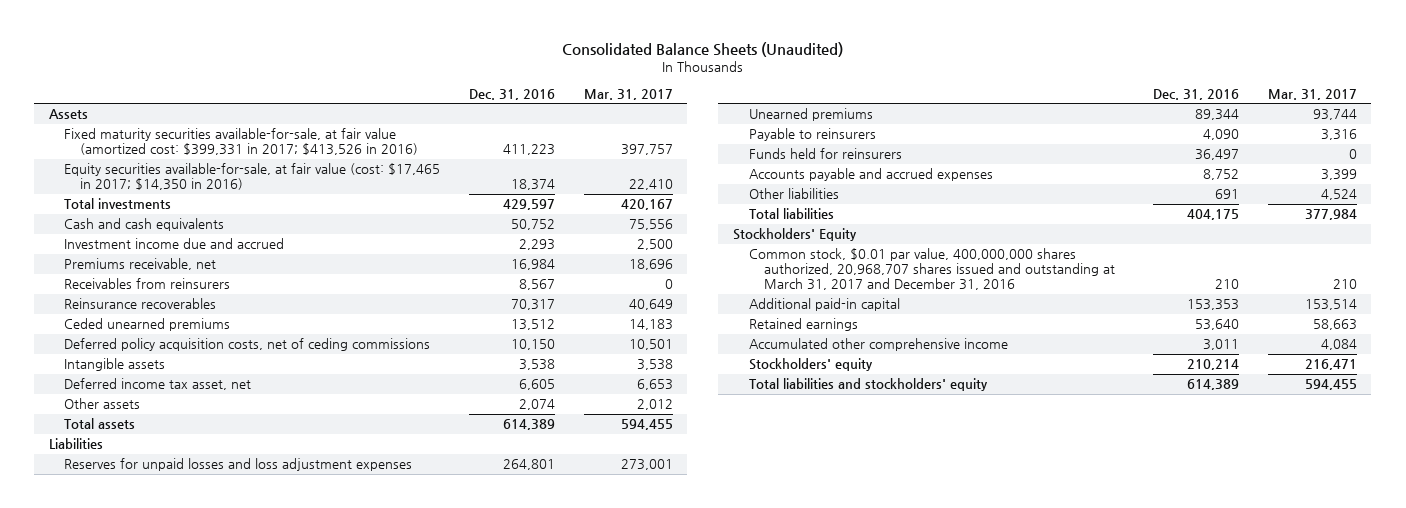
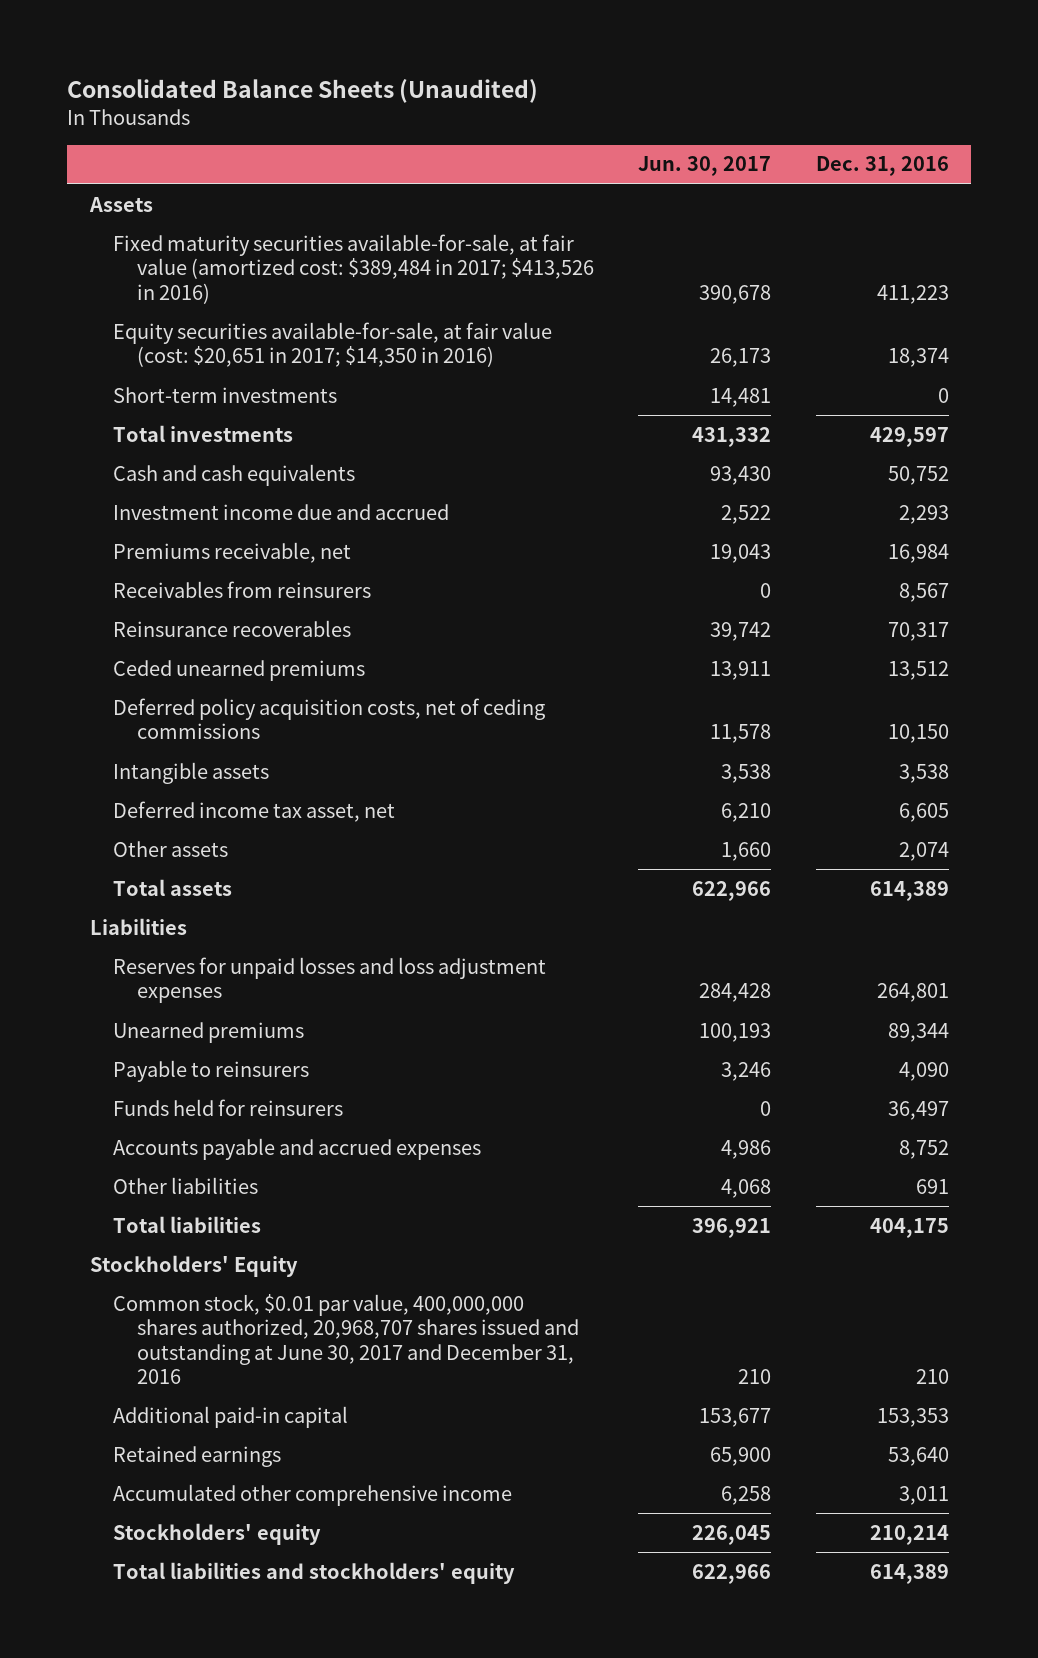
[583,88,673,100] Mar. 31, 2017 -> none
none -> [638,156,772,177] Jun. 30, 2017
[64,128,419,156] Fixed maturity securities available-for-sale, at fair value (amortized cost: $399,331 in 2017; $413,526 in 2016) -> [113,233,594,304] Fixed maturity securities available-for-sale, at fair value (amortized cost: $389,484 in 2017; $413,526 in 2016)
[64,163,441,191] Equity securities available-for-sale, at fair value (cost: $17,465 in 2017; $14,350 in 2016) -> [113,321,553,368] Equity securities available-for-sale, at fair value (cost: $20,651 in 2017; $14,350 in 2016)
none -> [113,386,338,403] Short-term investments
[748,248,1116,291] Common stock, $0.01 par value, 400,000,000 shares authorized, 20,968,707 shares issued and outstanding at March 31, 2017 and December 31, 2016 -> [113,1293,579,1385] Common stock, $0.01 par value, 400,000,000 shares authorized, 20,968,707 shares issued and outstanding at June 30, 2017 and December 31, 2016

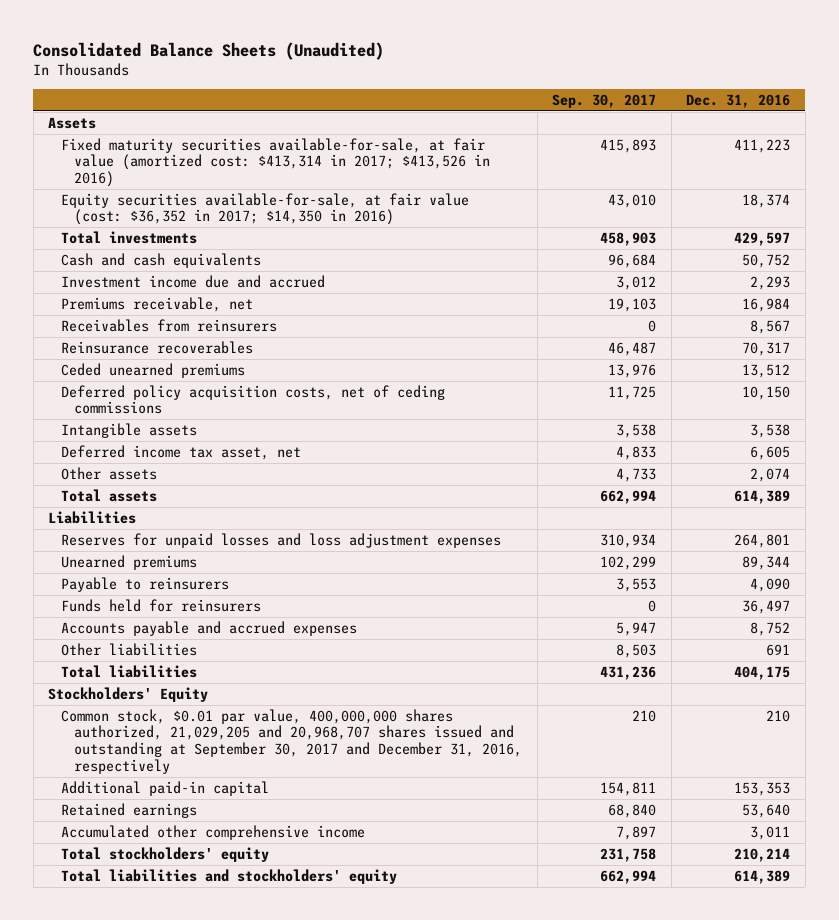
[638,156,772,177] Jun. 30, 2017 -> none
none -> [552,94,657,109] Sep. 30, 2017
[113,386,338,403] Short-term investments -> none
[113,233,594,304] Fixed maturity securities available-for-sale, at fair value (amortized cost: $389,484 in 2017; $413,526 in 2016) -> [61,137,491,188] Fixed maturity securities available-for-sale, at fair value (amortized cost: $413,314 in 2017; $413,526 in 2016)
[113,321,553,368] Equity securities available-for-sale, at fair value (cost: $20,651 in 2017; $14,350 in 2016) -> [61,192,470,226] Equity securities available-for-sale, at fair value (cost: $36,352 in 2017; $14,350 in 2016)
[113,1293,579,1385] Common stock, $0.01 par value, 400,000,000 shares authorized, 20,968,707 shares issued and outstanding at June 30, 2017 and December 31, 2016 -> [61,708,523,774] Common stock, $0.01 par value, 400,000,000 shares authorized, 21,029,205 and 20,968,707 shares issued and outstanding at September 30, 2017 and December 31, 2016, respectively
[113,1522,322,1545] Stockholders' equity -> [61,846,270,862] Total stockholders' equity

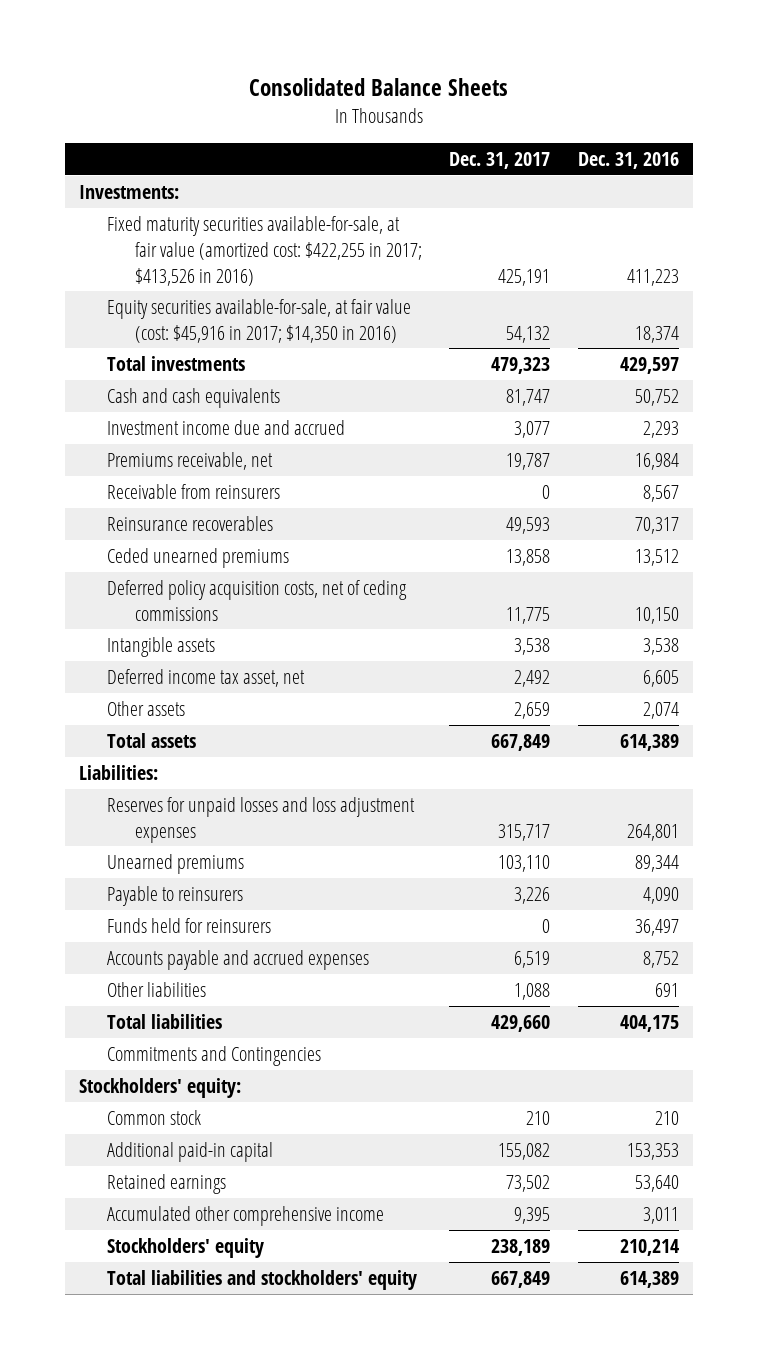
[33,41,385,60] Consolidated Balance Sheets (Unaudited) -> [248,78,508,97] Consolidated Balance Sheets
[552,94,657,109] Sep. 30, 2017 -> none
none -> [449,152,551,170] Dec. 31, 2017
[48,116,97,129] Assets -> none
none -> [78,184,179,199] Investments:
[61,137,491,188] Fixed maturity securities available-for-sale, at fair value (amortized cost: $413,314 in 2017; $413,526 in 2016) -> [106,215,422,286] Fixed maturity securities available-for-sale, at fair value (amortized cost: $422,255 in 2017; $413,526 in 2016)
[61,192,470,226] Equity securities available-for-sale, at fair value (cost: $36,352 in 2017; $14,350 in 2016) -> [106,298,411,343] Equity securities available-for-sale, at fair value (cost: $45,916 in 2017; $14,350 in 2016)
[61,318,278,332] Receivables from reinsurers -> [106,483,280,499] Receivable from reinsurers
[48,510,137,524] Liabilities -> [78,764,158,780] Liabilities:
[61,708,523,774] Common stock, $0.01 par value, 400,000,000 shares authorized, 21,029,205 and 20,968,707 shares issued and outstanding at September 30, 2017 and December 31, 2016, respectively -> none
none -> [106,1045,321,1066] Commitments and Contingencies
[48,686,209,702] Stockholders' Equity -> [78,1077,241,1098] Stockholders' equity:
none -> [106,1109,201,1125] Common stock
[61,846,270,862] Total stockholders' equity -> [106,1237,264,1258] Stockholders' equity

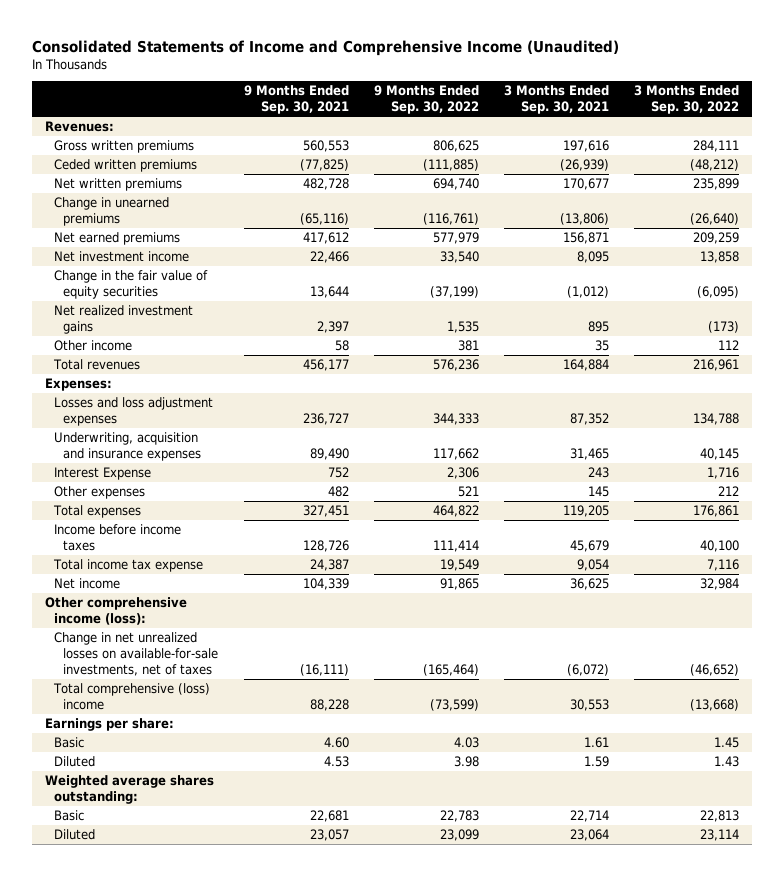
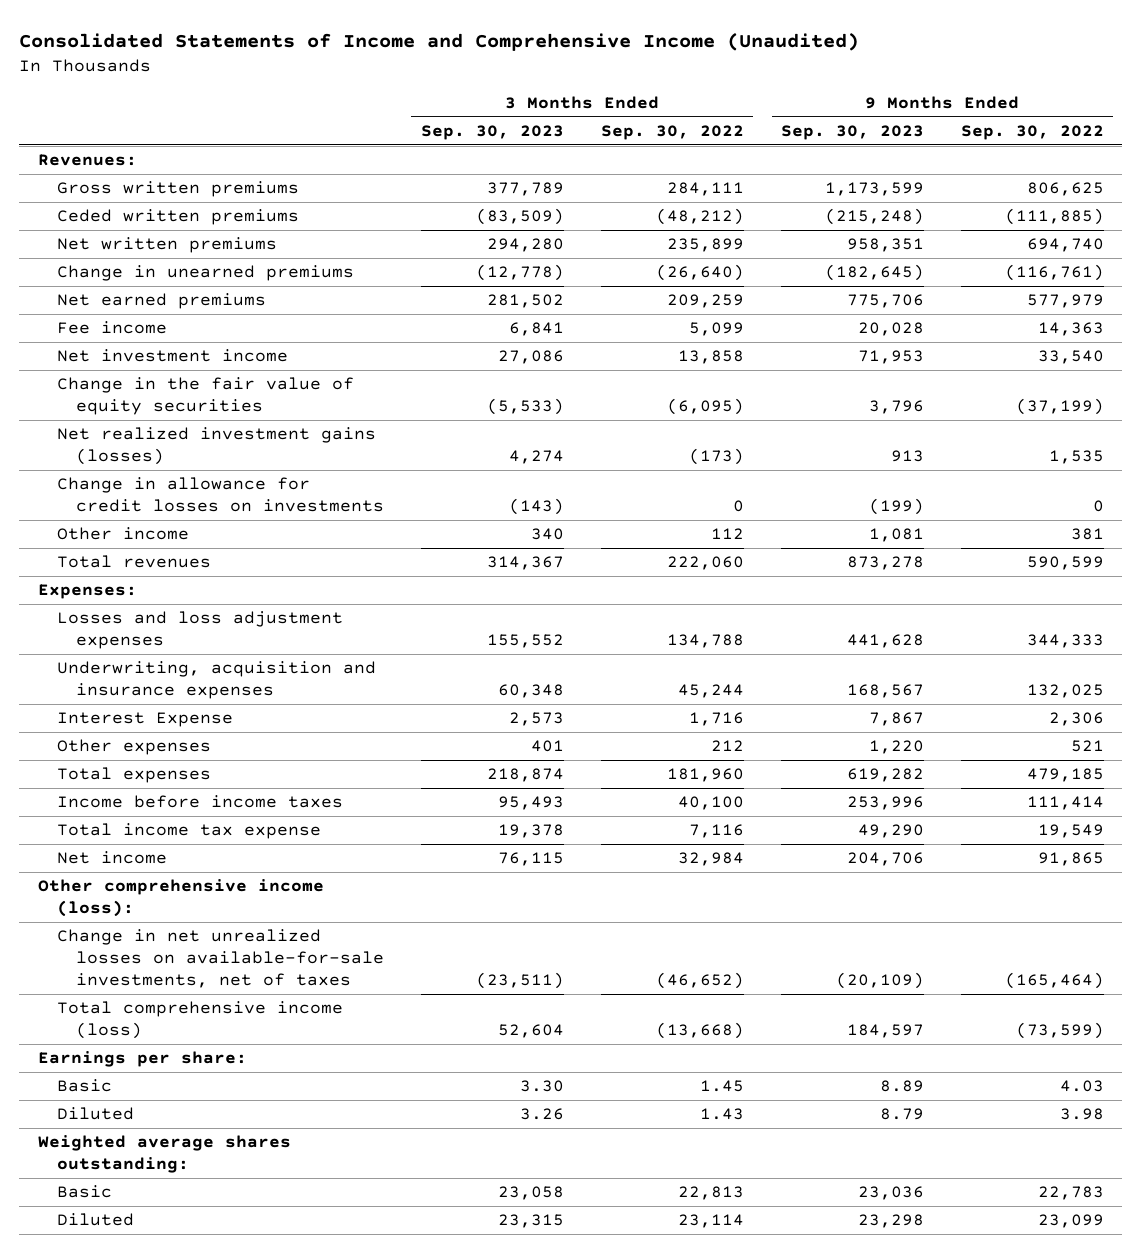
[243,85,349,115] 9 Months Ended Sep. 30, 2021 -> none
[504,85,610,115] 3 Months Ended Sep. 30, 2021 -> none
none -> [420,124,564,140] Sep. 30, 2023
none -> [780,124,924,140] Sep. 30, 2023
none -> [56,321,167,335] Fee income
[54,305,194,334] Net realized investment gains -> [56,427,376,466] Net realized investment gains (losses)
none -> [56,477,384,513] Change in allowance for credit losses on investments
[432,359,479,372] 576,236 -> [1026,556,1104,571] 590,599
[693,359,740,372] 216,961 -> [666,556,744,571] 222,060
[432,447,479,460] 117,662 -> [1026,684,1104,699] 132,025
[700,447,740,460] 40,145 -> [677,684,744,699] 45,244
[432,505,479,518] 464,822 -> [1026,768,1104,783] 479,185
[693,505,740,518] 176,861 -> [666,768,744,783] 181,960
[53,683,211,710] Total comprehensive (loss) income -> [56,1001,343,1040] Total comprehensive income (loss)

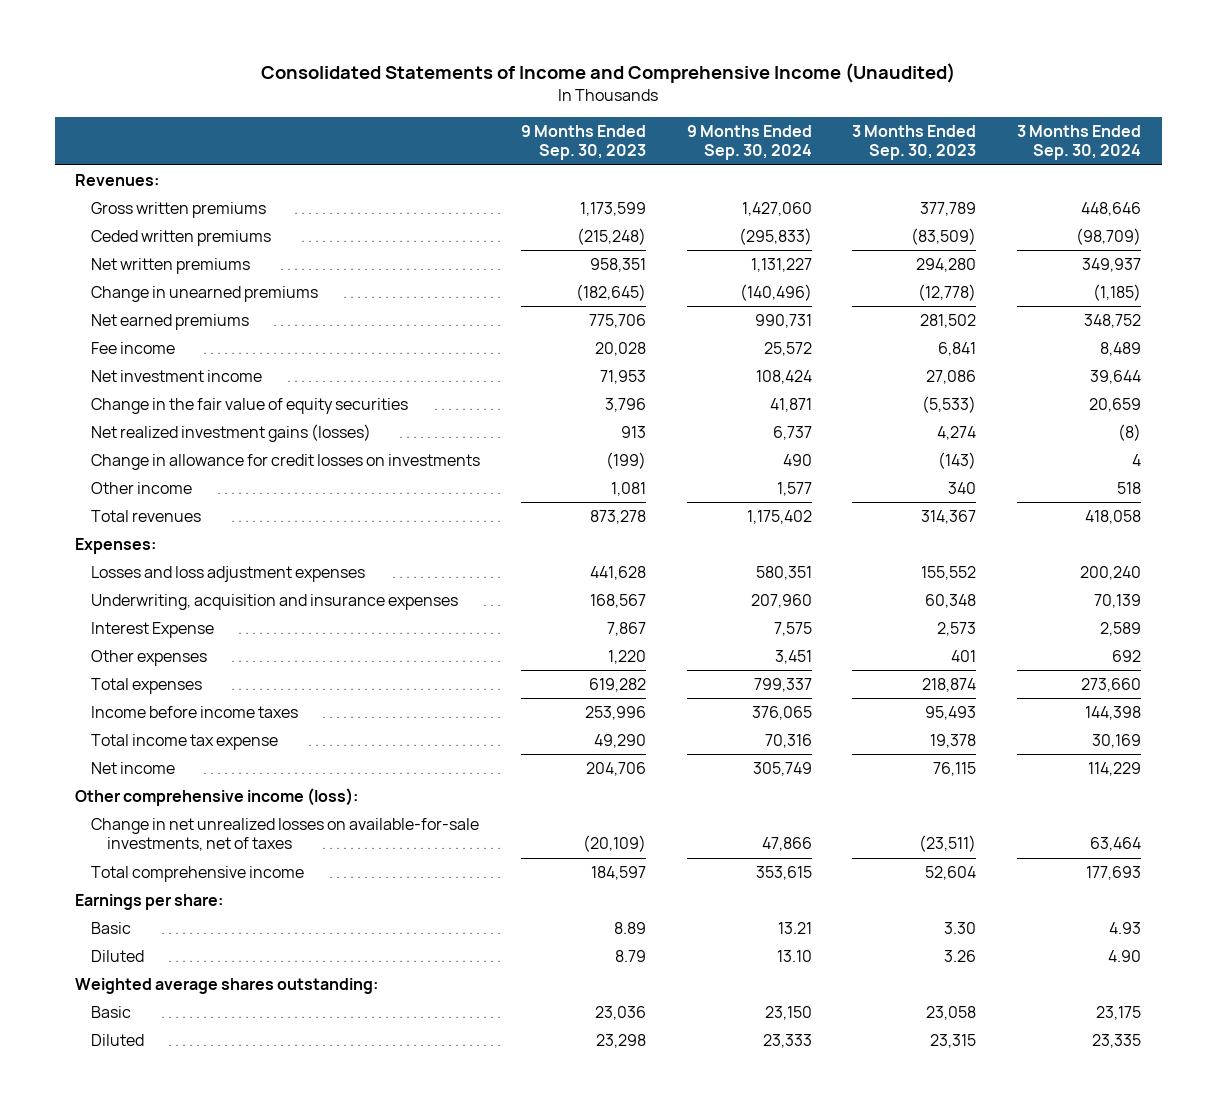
[600,124,744,140] Sep. 30, 2022 -> none
[960,124,1104,140] Sep. 30, 2022 -> none
none -> [686,124,812,161] 9 Months Ended Sep. 30, 2024
none -> [1017,124,1142,161] 3 Months Ended Sep. 30, 2024
[56,1001,343,1040] Total comprehensive income (loss) -> [91,865,305,882] Total comprehensive income

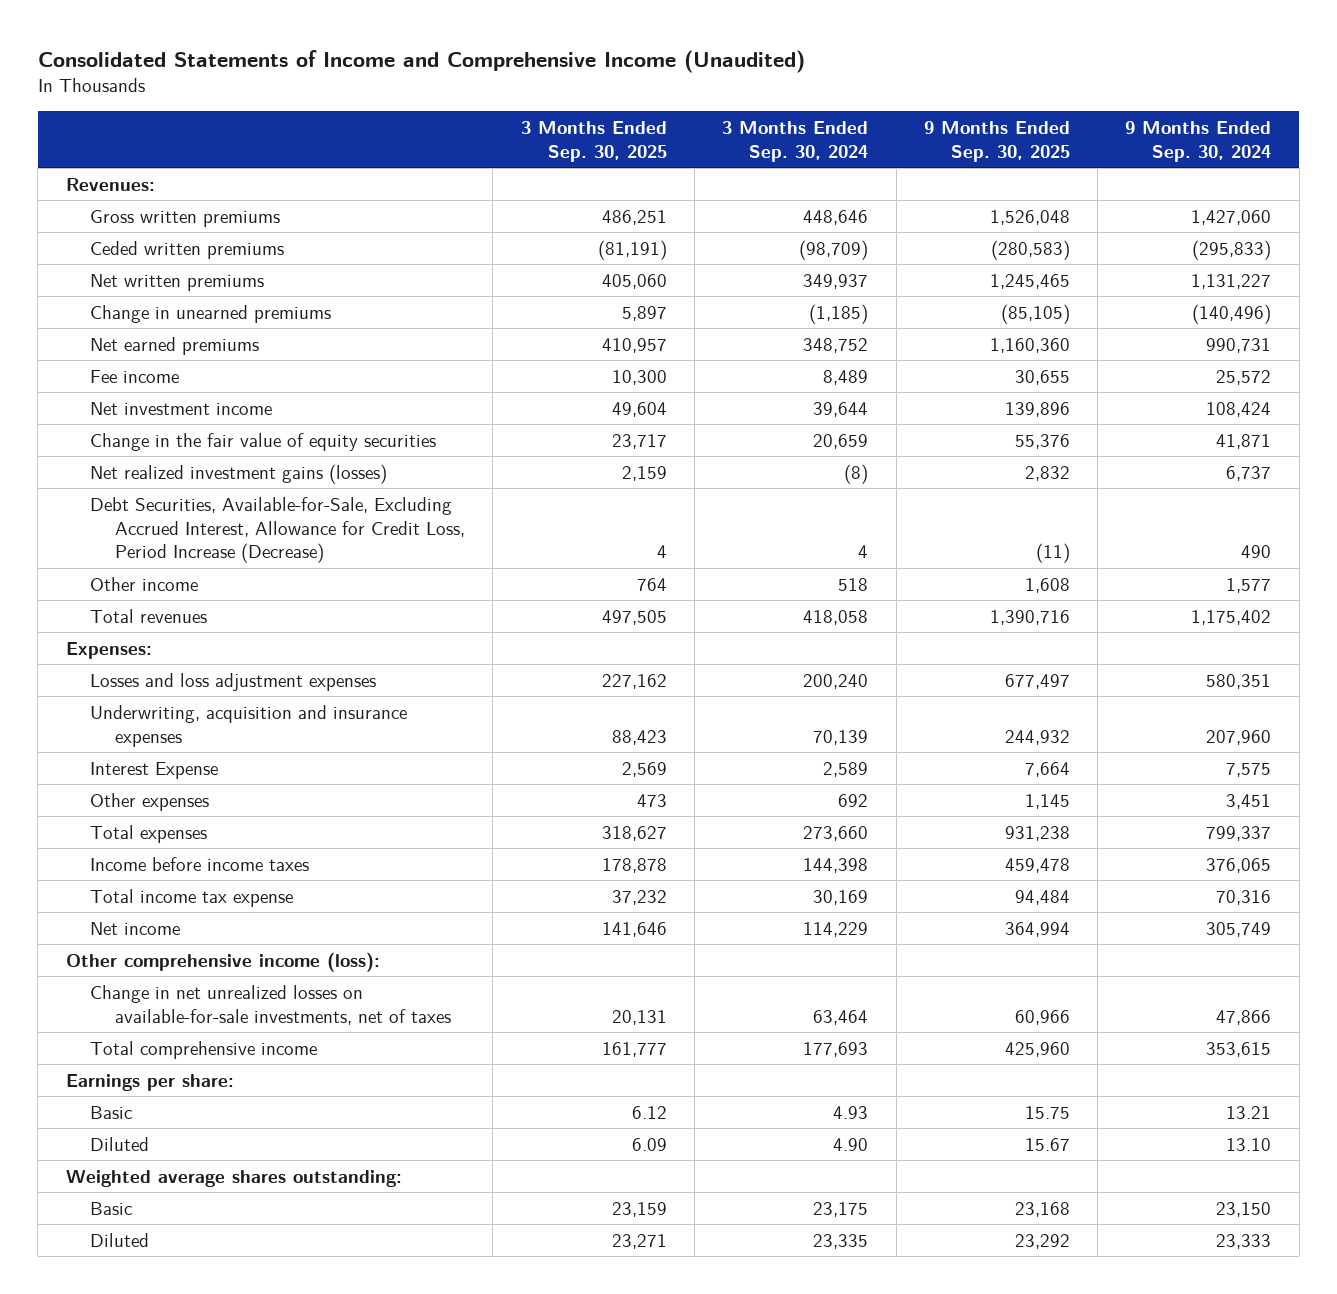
[520,124,646,161] 9 Months Ended Sep. 30, 2023 -> none
[852,124,977,161] 3 Months Ended Sep. 30, 2023 -> none
none -> [520,120,667,162] 3 Months Ended Sep. 30, 2025
none -> [923,120,1070,162] 9 Months Ended Sep. 30, 2025
[91,453,481,470] Change in allowance for credit losses on investments -> [90,496,466,564] Debt Securities, Available-for-Sale, Excluding Accrued Interest, Allowance for Credit Loss, Period Increase (Decrease)

